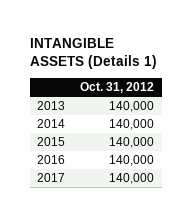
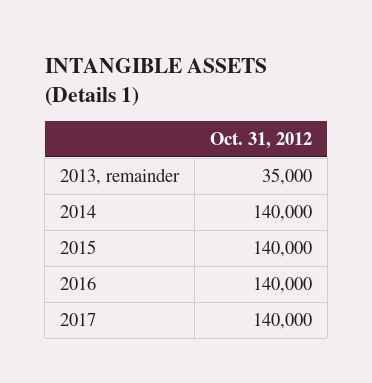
[37,101,66,111] 2013 -> [59,168,180,186] 2013, remainder
[109,101,155,113] 140,000 -> [261,168,312,186] 35,000

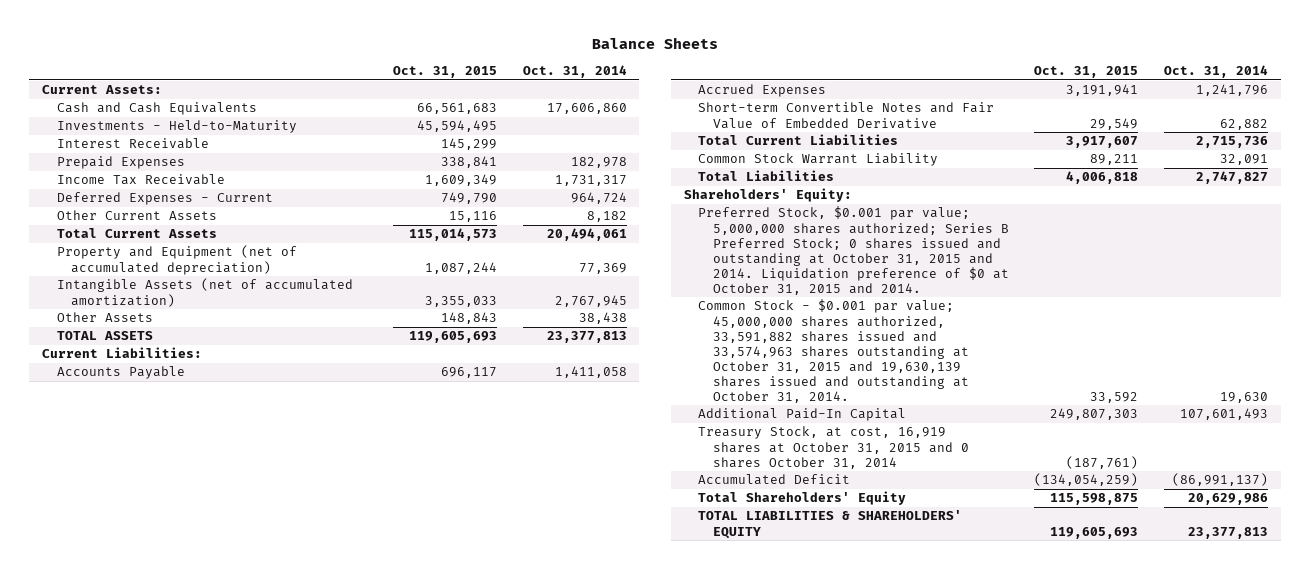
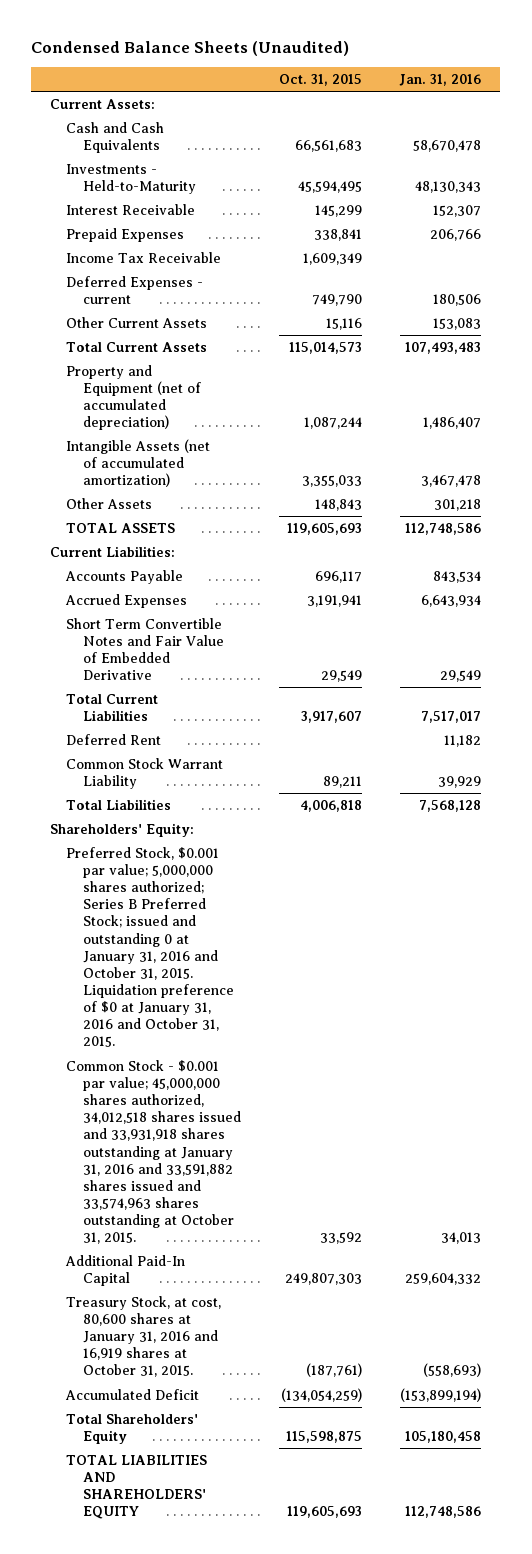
[592,36,719,49] Balance Sheets -> [31,41,350,57] Condensed Balance Sheets (Unaudited)
[522,64,627,78] Oct. 31, 2014 -> none
none -> [399,74,482,87] Jan. 31, 2016
[56,192,273,206] Deferred Expenses - Current -> [66,275,204,305] Deferred Expenses - current
[698,102,995,129] Short-term Convertible Notes and Fair Value of Embedded Derivative -> [66,617,224,681] Short Term Convertible Notes and Fair Value of Embedded Derivative
none -> [66,733,162,745] Deferred Rent
[698,206,1009,295] Preferred Stock, $0.001 par value; 5,000,000 shares authorized; Series B Preferred Stock; 0 shares issued and outstanding at October 31, 2015 and 2014. Liquidation preference of $0 at October 31, 2015 and 2014. -> [66,846,234,1048] Preferred Stock, $0.001 par value; 5,000,000 shares authorized; Series B Preferred Stock; issued and outstanding 0 at January 31, 2016 and October 31, 2015. Liquidation preference of $0 at January 31, 2016 and October 31, 2015.
[698,299,969,403] Common Stock - $0.001 par value; 45,000,000 shares authorized, 33,591,882 shares issued and 33,574,963 shares outstanding at October 31, 2015 and 19,630,139 shares issued and outstanding at October 31, 2014. -> [66,1059,241,1245] Common Stock - $0.001 par value; 45,000,000 shares authorized, 34,012,518 shares issued and 33,931,918 shares outstanding at January 31, 2016 and 33,591,882 shares issued and 33,574,963 shares outstanding at October 31, 2015.
[698,426,969,469] Treasury Stock, at cost, 16,919 shares at October 31, 2015 and 0 shares October 31, 2014 -> [66,1295,222,1378] Treasury Stock, at cost, 80,600 shares at January 31, 2016 and 16,919 shares at October 31, 2015.
[698,510,963,539] TOTAL LIABILITIES & SHAREHOLDERS' EQUITY -> [66,1454,208,1520] TOTAL LIABILITIES AND SHAREHOLDERS' EQUITY

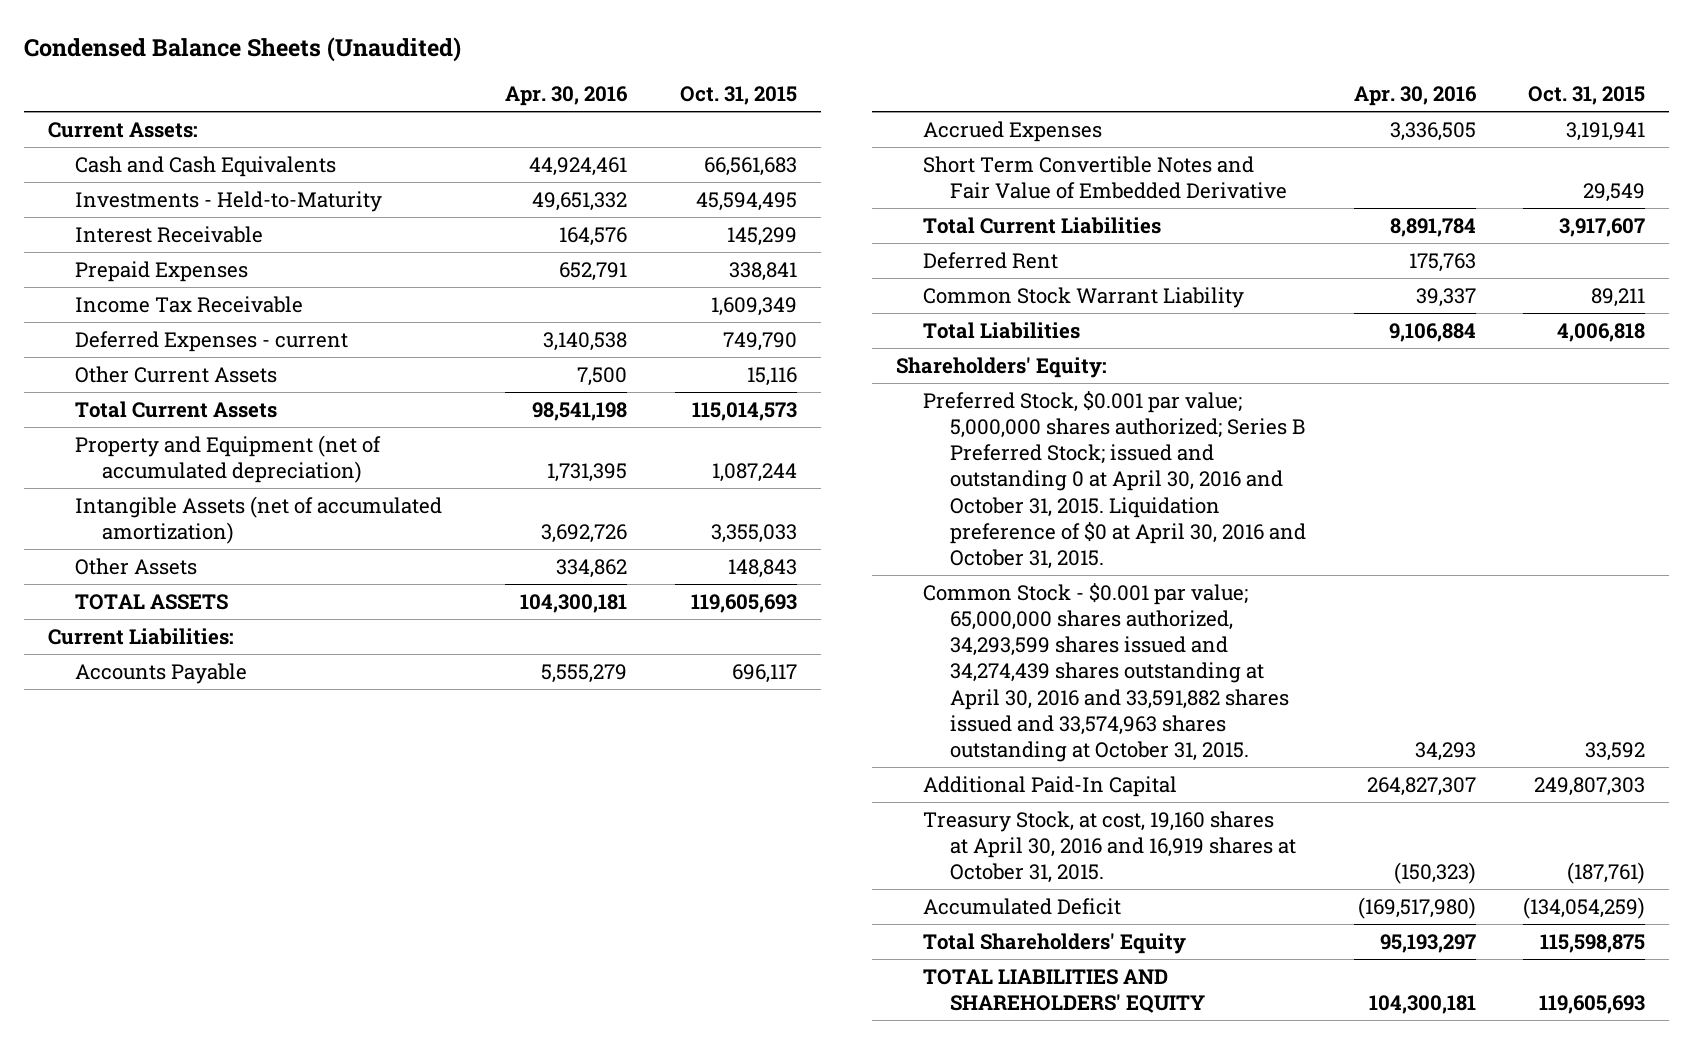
[399,74,482,87] Jan. 31, 2016 -> none
none -> [505,86,629,107] Apr. 30, 2016
[66,846,234,1048] Preferred Stock, $0.001 par value; 5,000,000 shares authorized; Series B Preferred Stock; issued and outstanding 0 at January 31, 2016 and October 31, 2015. Liquidation preference of $0 at January 31, 2016 and October 31, 2015. -> [923,390,1306,569] Preferred Stock, $0.001 par value; 5,000,000 shares authorized; Series B Preferred Stock; issued and outstanding 0 at April 30, 2016 and October 31, 2015. Liquidation preference of $0 at April 30, 2016 and October 31, 2015.
[66,1059,241,1245] Common Stock - $0.001 par value; 45,000,000 shares authorized, 34,012,518 shares issued and 33,931,918 shares outstanding at January 31, 2016 and 33,591,882 shares issued and 33,574,963 shares outstanding at October 31, 2015. -> [923,582,1289,762] Common Stock - $0.001 par value; 65,000,000 shares authorized, 34,293,599 shares issued and 34,274,439 shares outstanding at April 30, 2016 and 33,591,882 shares issued and 33,574,963 shares outstanding at October 31, 2015.
[66,1295,222,1378] Treasury Stock, at cost, 80,600 shares at January 31, 2016 and 16,919 shares at October 31, 2015. -> [923,810,1296,884] Treasury Stock, at cost, 19,160 shares at April 30, 2016 and 16,919 shares at October 31, 2015.

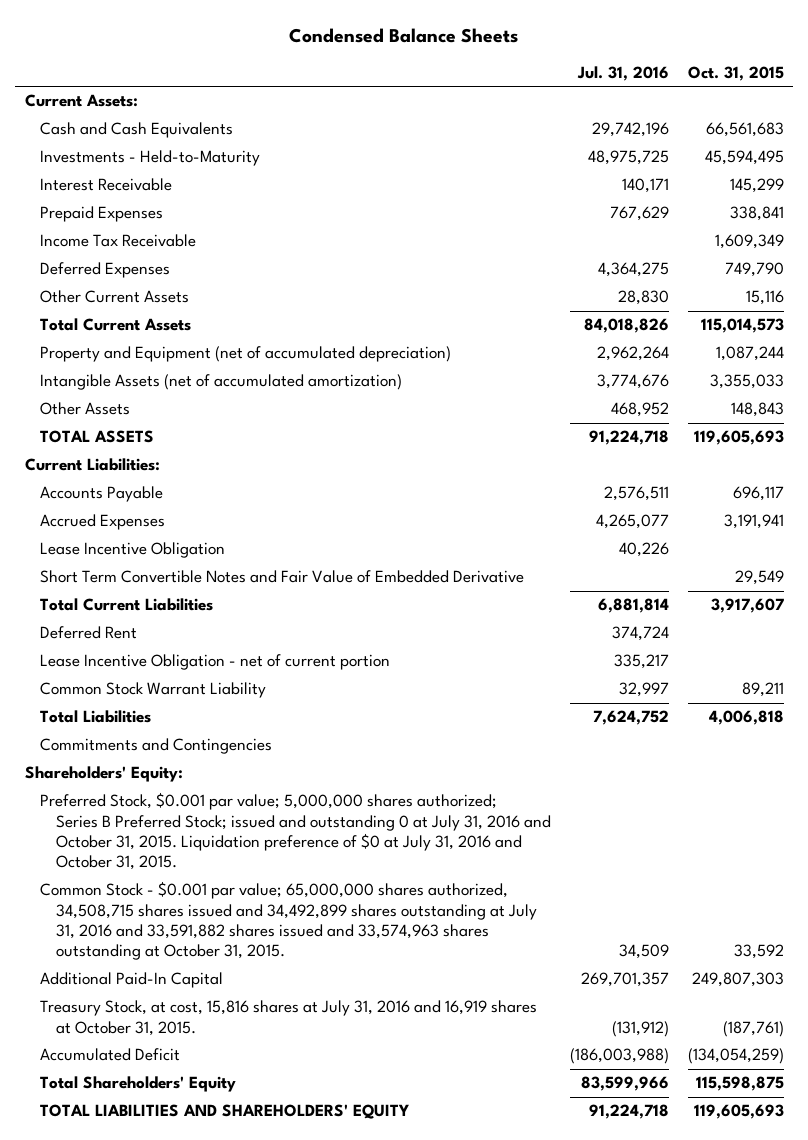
[24,36,462,62] Condensed Balance Sheets (Unaudited) -> [289,27,519,43] Condensed Balance Sheets
[505,86,629,107] Apr. 30, 2016 -> none
none -> [576,65,669,81] Jul. 31, 2016
[74,330,348,352] Deferred Expenses - current -> [40,262,171,279] Deferred Expenses
none -> [40,542,226,559] Lease Incentive Obligation
none -> [40,654,391,671] Lease Incentive Obligation - net of current portion
none -> [40,738,273,755] Commitments and Contingencies
[923,390,1306,569] Preferred Stock, $0.001 par value; 5,000,000 shares authorized; Series B Preferred Stock; issued and outstanding 0 at April 30, 2016 and October 31, 2015. Liquidation preference of $0 at April 30, 2016 and October 31, 2015. -> [40,792,552,871] Preferred Stock, $0.001 par value; 5,000,000 shares authorized; Series B Preferred Stock; issued and outstanding 0 at July 31, 2016 and October 31, 2015. Liquidation preference of $0 at July 31, 2016 and October 31, 2015.
[923,582,1289,762] Common Stock - $0.001 par value; 65,000,000 shares authorized, 34,293,599 shares issued and 34,274,439 shares outstanding at April 30, 2016 and 33,591,882 shares issued and 33,574,963 shares outstanding at October 31, 2015. -> [40,881,538,961] Common Stock - $0.001 par value; 65,000,000 shares authorized, 34,508,715 shares issued and 34,492,899 shares outstanding at July 31, 2016 and 33,591,882 shares issued and 33,574,963 shares outstanding at October 31, 2015.
[923,810,1296,884] Treasury Stock, at cost, 19,160 shares at April 30, 2016 and 16,919 shares at October 31, 2015. -> [40,1000,538,1036] Treasury Stock, at cost, 15,816 shares at July 31, 2016 and 16,919 shares at October 31, 2015.

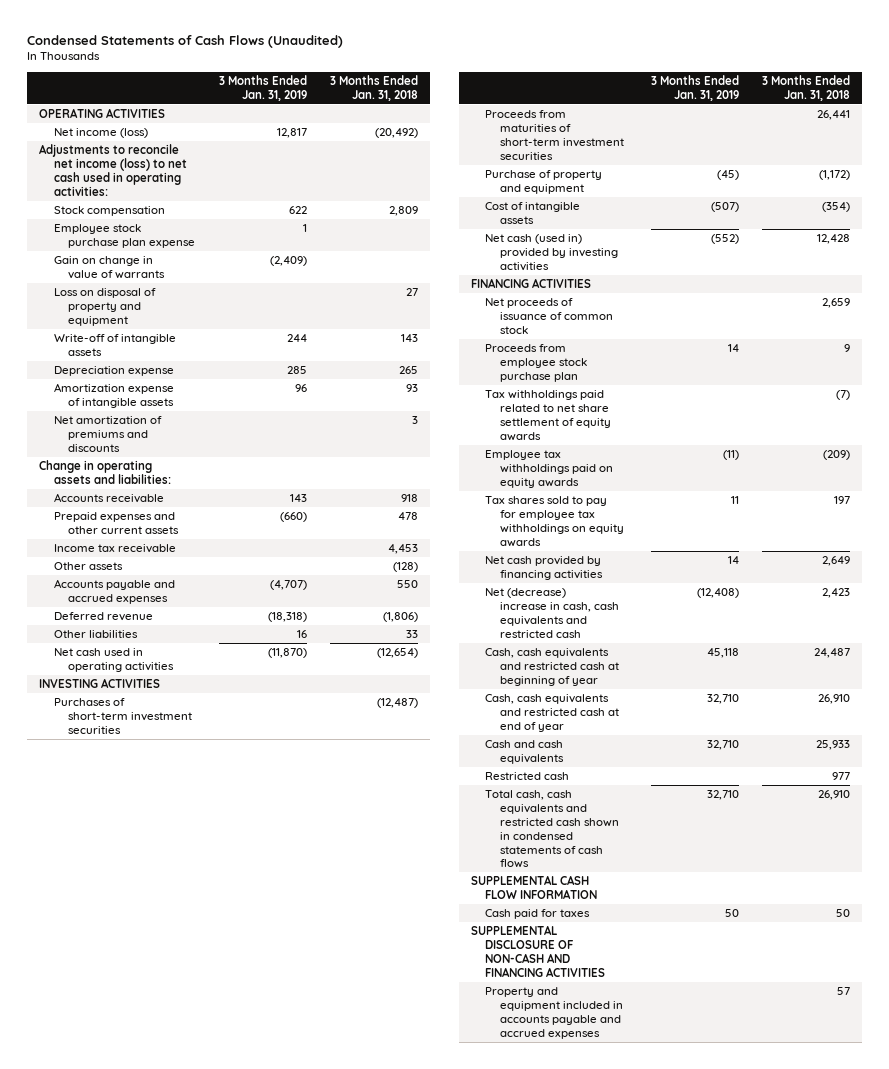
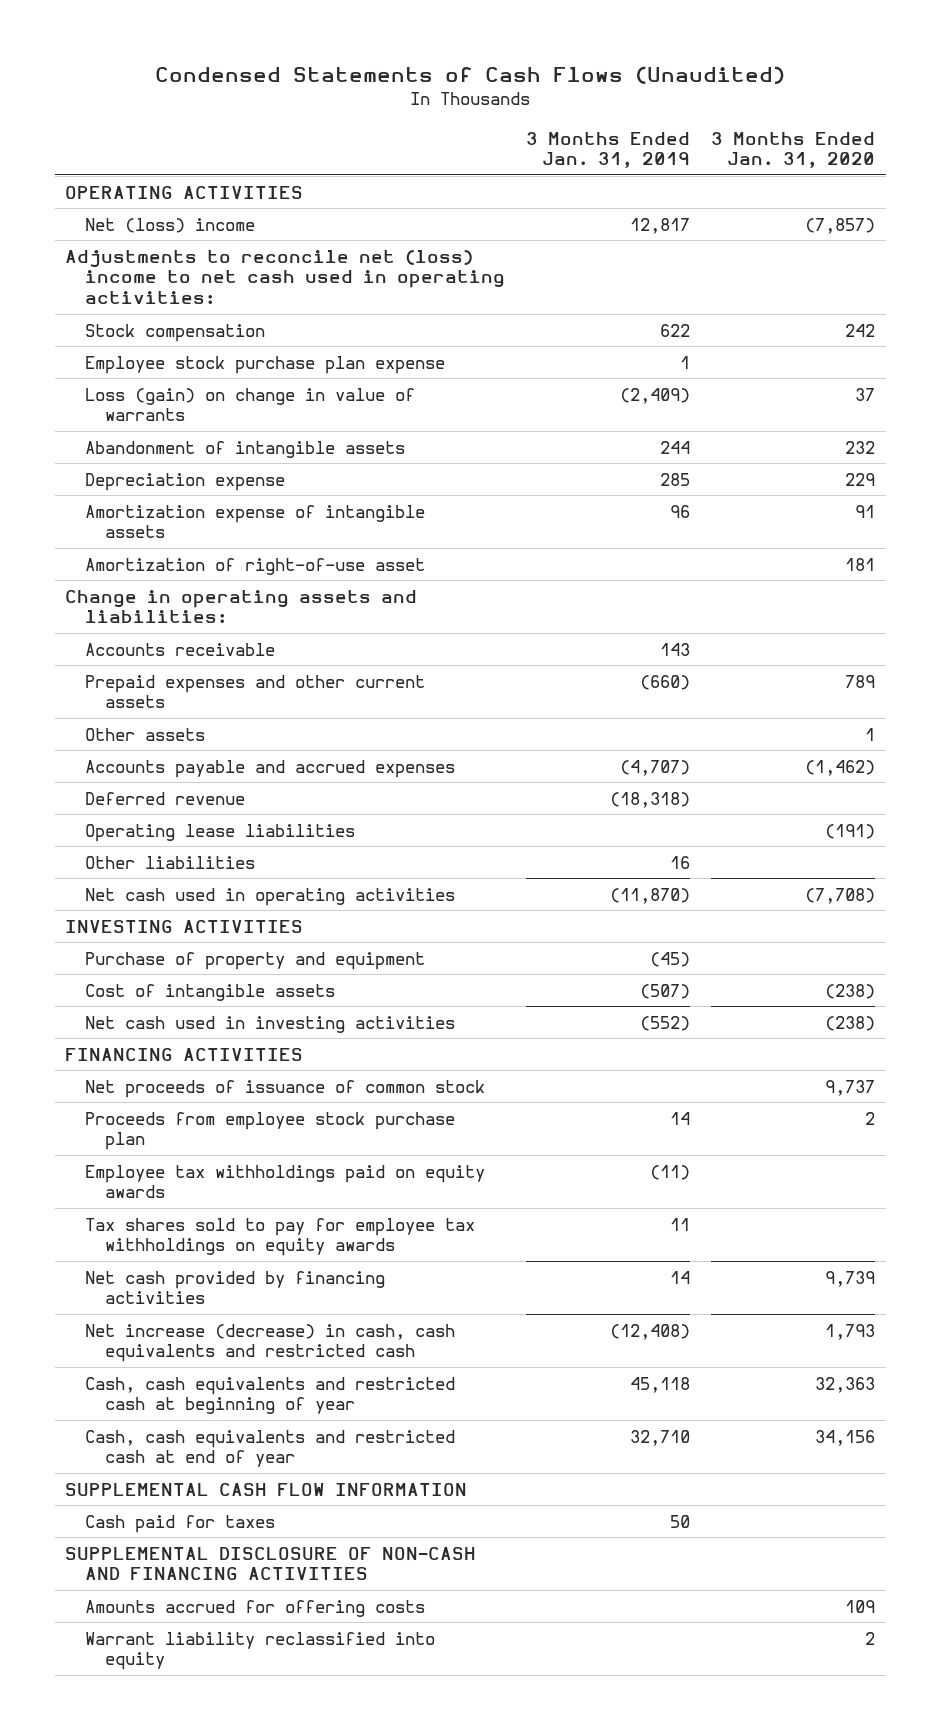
[330,74,419,101] 3 Months Ended Jan. 31, 2018 -> none
none -> [711,131,876,169] 3 Months Ended Jan. 31, 2020
[53,128,148,139] Net income (loss) -> [85,217,256,233] Net (loss) income
[38,144,187,196] Adjustments to reconcile net income (loss) to net cash used in operating activities: -> [65,249,506,305] Adjustments to reconcile net (loss) income to net cash used in operating activities:
[53,288,156,326] Loss on disposal of property and equipment -> none
[53,256,166,280] Gain on change in value of warrants -> [85,387,416,422] Loss (gain) on change in value of warrants
[53,334,176,357] Write-off of intangible assets -> [85,440,406,458] Abandonment of intangible assets
[53,416,162,452] Net amortization of premiums and discounts -> none
none -> [85,557,426,575] Amortization of right-of-use asset
[53,544,176,554] Income tax receivable -> none
none -> [85,823,356,842] Operating lease liabilities
[53,698,193,734] Purchases of short-term investment securities -> none
[485,110,625,160] Proceeds from maturities of short-term investment securities -> none
[485,234,619,271] Net cash (used in) provided by investing activities -> [85,1015,456,1033] Net cash used in investing activities
[485,390,612,441] Tax withholdings paid related to net share settlement of equity awards -> none
[485,588,620,638] Net (decrease) increase in cash, cash equivalents and restricted cash -> [85,1323,456,1363] Net increase (decrease) in cash, cash equivalents and restricted cash
[485,740,565,765] Cash and cash equivalents -> none
[485,772,570,781] Restricted cash -> none
[485,790,620,869] Total cash, cash equivalents and restricted cash shown in condensed statements of cash flows -> none
[485,987,624,1039] Property and equipment included in accounts payable and accrued expenses -> none
none -> [85,1599,426,1617] Amounts accrued for offering costs
none -> [85,1631,436,1671] Warrant liability reclassified into equity

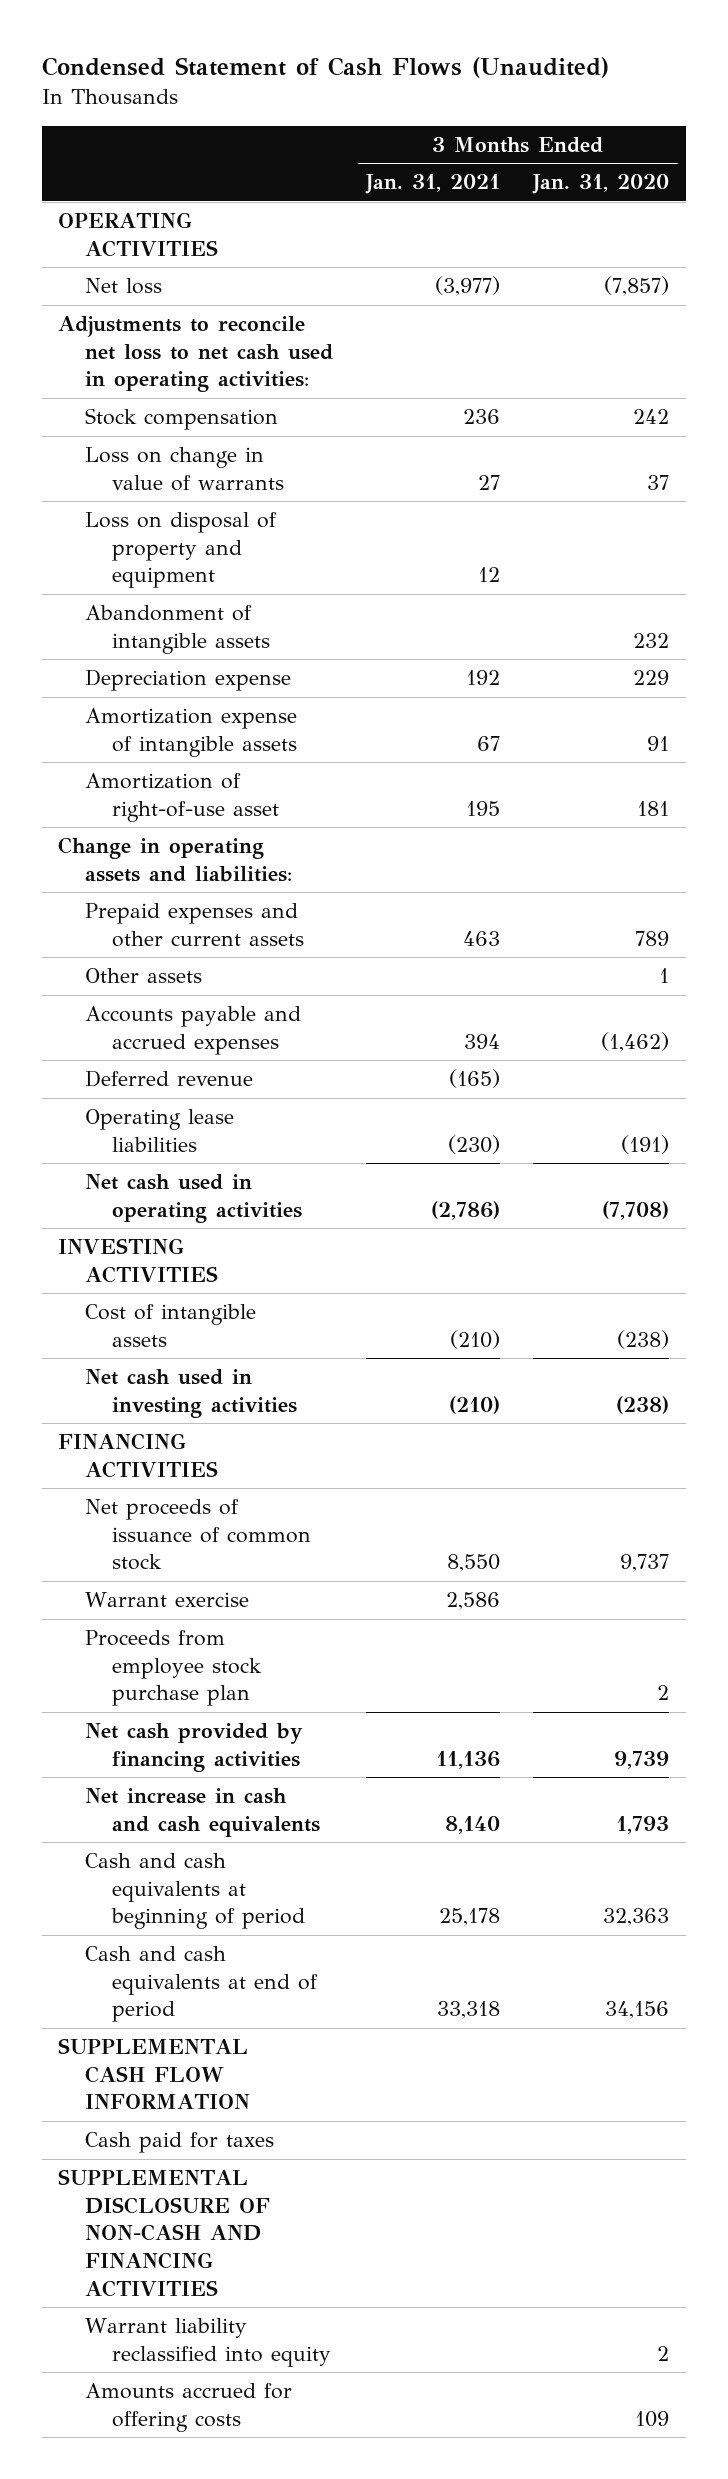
[155,65,786,84] Condensed Statements of Cash Flows (Unaudited) -> [41,57,609,79] Condensed Statement of Cash Flows (Unaudited)
[526,131,691,169] 3 Months Ended Jan. 31, 2019 -> none
none -> [365,174,501,195] Jan. 31, 2021
[85,217,256,233] Net (loss) income -> [84,278,162,295] Net loss
[65,249,506,305] Adjustments to reconcile net (loss) income to net cash used in operating activities: -> [58,316,333,393] Adjustments to reconcile net loss to net cash used in operating activities:
[85,355,446,374] Employee stock purchase plan expense -> none
[85,387,416,422] Loss (gain) on change in value of warrants -> [84,447,284,491] Loss on change in value of warrants
none -> [84,512,277,589] Loss on disposal of property and equipment
[85,642,276,656] Accounts receivable -> none
[85,855,256,869] Other liabilities -> none
[85,951,426,970] Purchase of property and equipment -> none
none -> [84,1592,249,1608] Warrant exercise
[85,1164,486,1199] Employee tax withholdings paid on equity awards -> none
[85,1217,476,1257] Tax shares sold to pay for employee tax withholdings on equity awards -> none
[85,1323,456,1363] Net increase (decrease) in cash, cash equivalents and restricted cash -> [84,1788,320,1837] Net increase in cash and cash equivalents
[85,1376,456,1415] Cash, cash equivalents and restricted cash at beginning of year -> [84,1853,305,1930] Cash and cash equivalents at beginning of period
[85,1429,456,1468] Cash, cash equivalents and restricted cash at end of year -> [84,1946,318,2023] Cash and cash equivalents at end of period
[85,1599,426,1617] Amounts accrued for offering costs -> [84,2383,292,2432] Amounts accrued for offering costs

